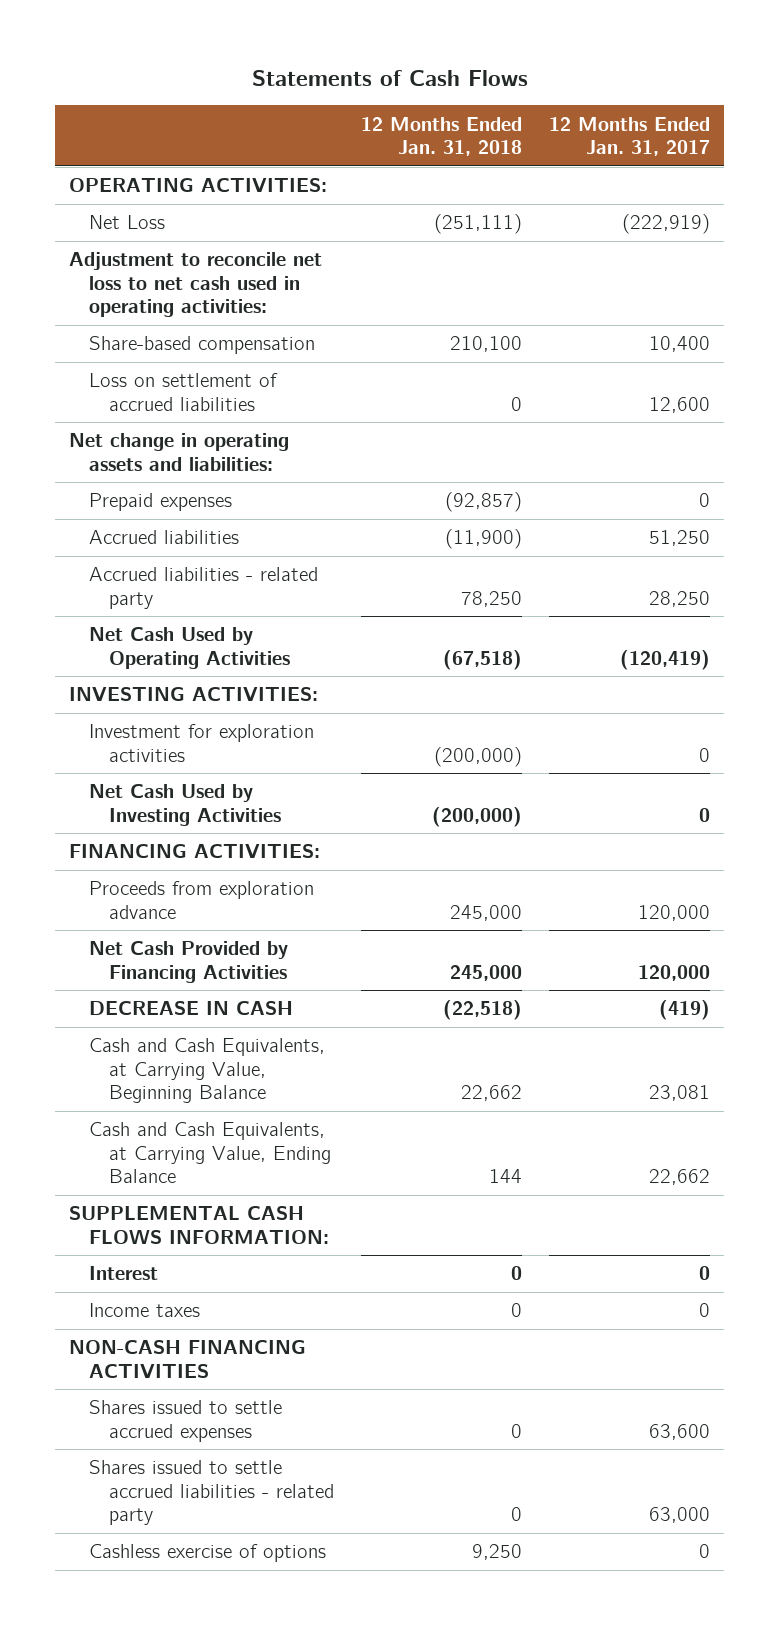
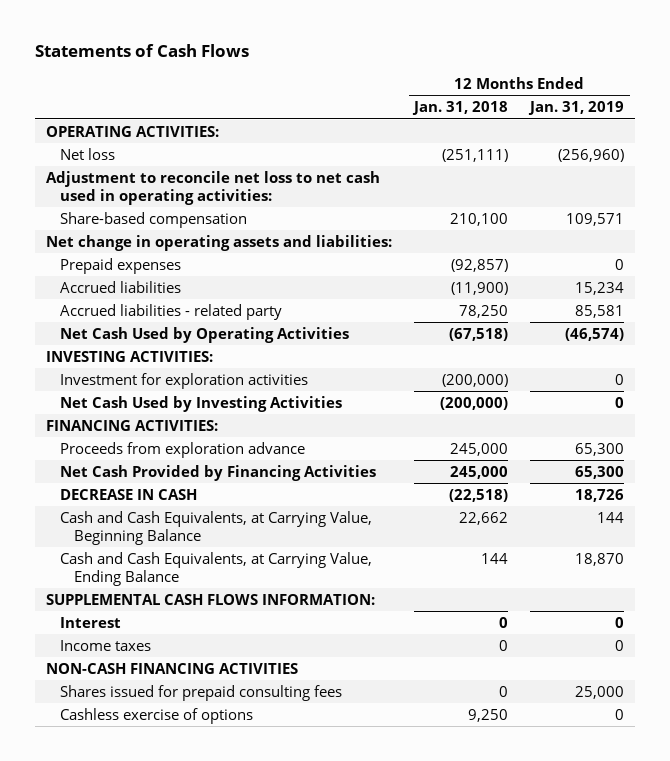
[549,116,711,156] 12 Months Ended Jan. 31, 2017 -> none
none -> [528,101,625,116] Jan. 31, 2019
[88,215,165,230] Net Loss -> [60,147,116,160] Net loss
[88,373,278,411] Loss on settlement of accrued liabilities -> none
[88,1400,282,1442] Shares issued to settle accrued expenses -> none
[88,1460,334,1525] Shares issued to settle accrued liabilities - related party -> [60,684,343,701] Shares issued for prepaid consulting fees

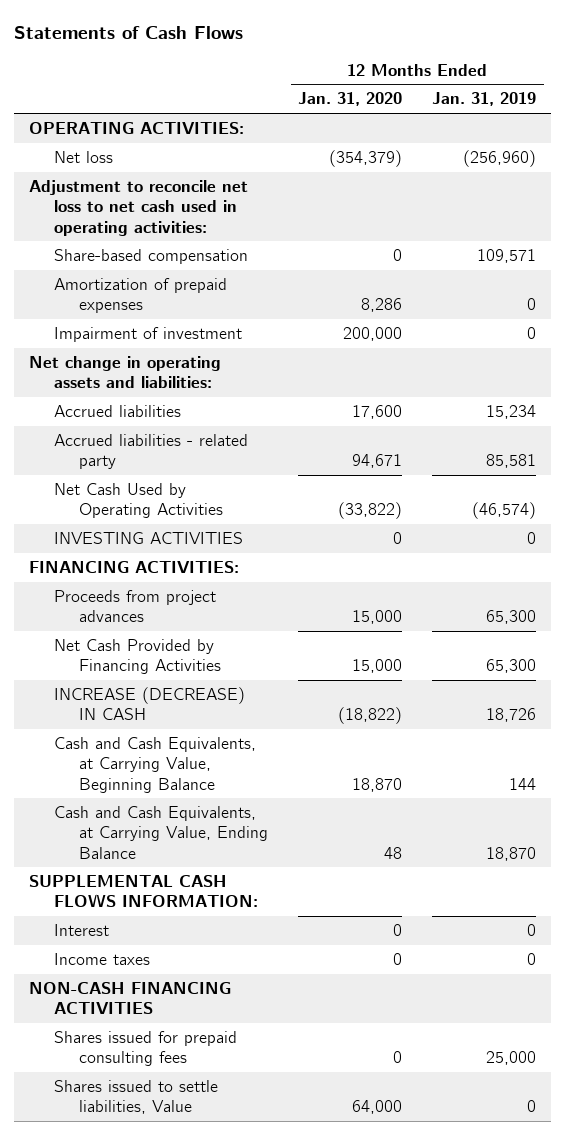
[412,101,509,116] Jan. 31, 2018 -> none
none -> [298,92,403,107] Jan. 31, 2020
none -> [53,277,227,314] Amortization of prepaid expenses
none -> [53,326,242,342] Impairment of investment
[60,257,182,274] Prepaid expenses -> none
[46,350,214,362] INVESTING ACTIVITIES: -> none
[60,372,309,389] Investment for exploration activities -> none
[60,395,343,412] Net Cash Used by Investing Activities -> [53,531,243,544] INVESTING ACTIVITIES
[60,441,306,458] Proceeds from exploration advance -> [53,589,216,623] Proceeds from project advances
[60,488,198,500] DECREASE IN CASH -> [53,686,245,721] INCREASE (DECREASE) IN CASH
[60,707,254,724] Cashless exercise of options -> none
none -> [53,1079,218,1115] Shares issued to settle liabilities, Value

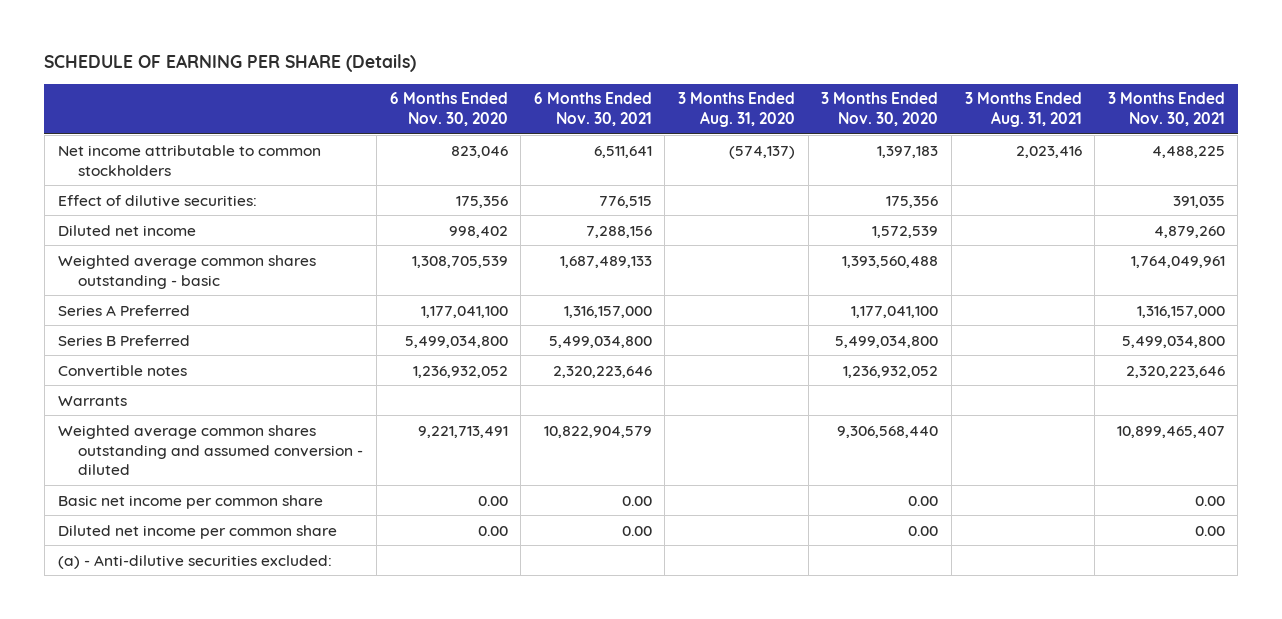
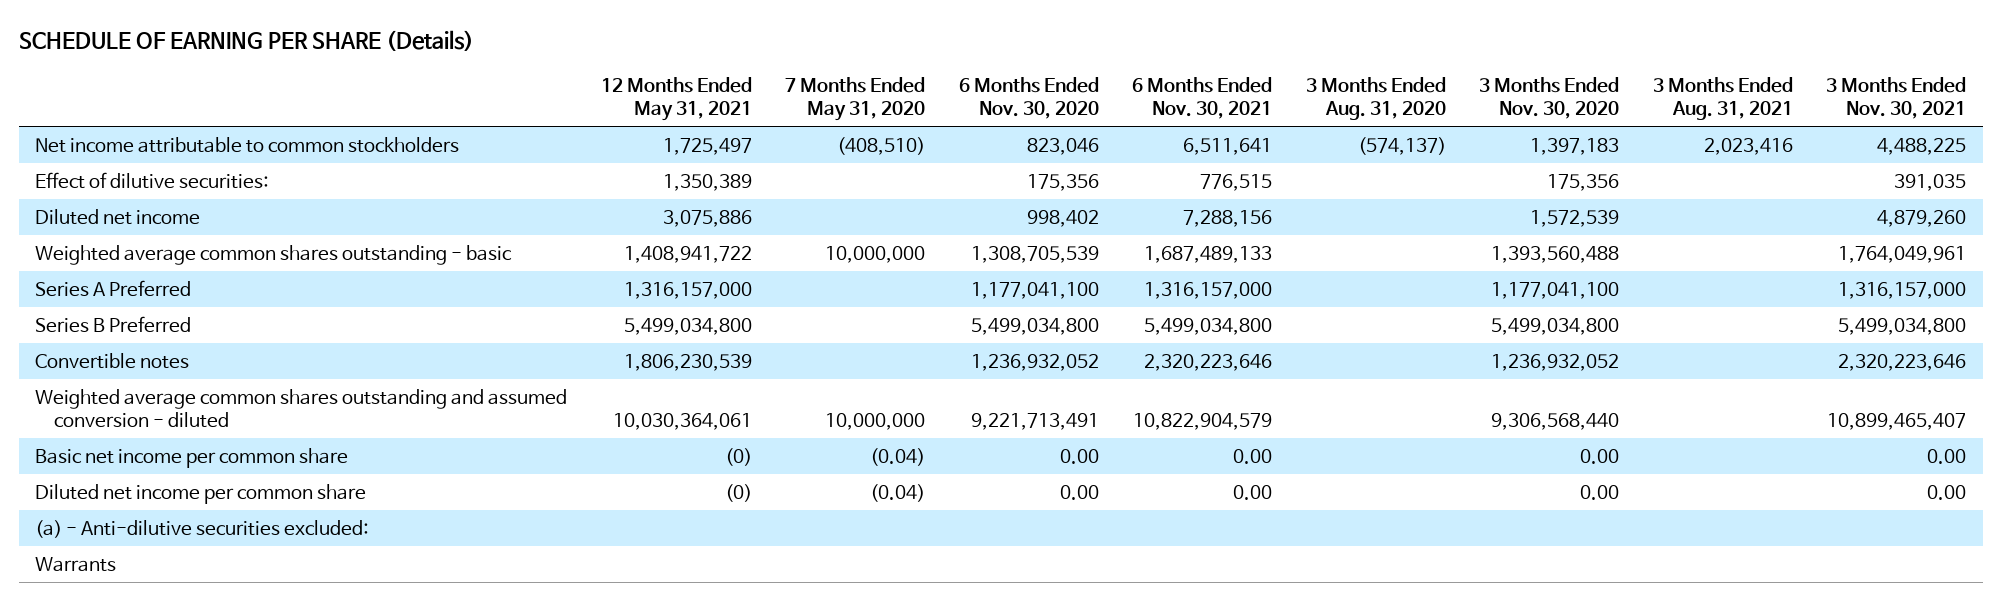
none -> [600,77,752,121] 12 Months Ended May 31, 2021
none -> [785,77,926,121] 7 Months Ended May 31, 2020
[57,395,127,406] Warrants -> [35,557,117,573] Warrants

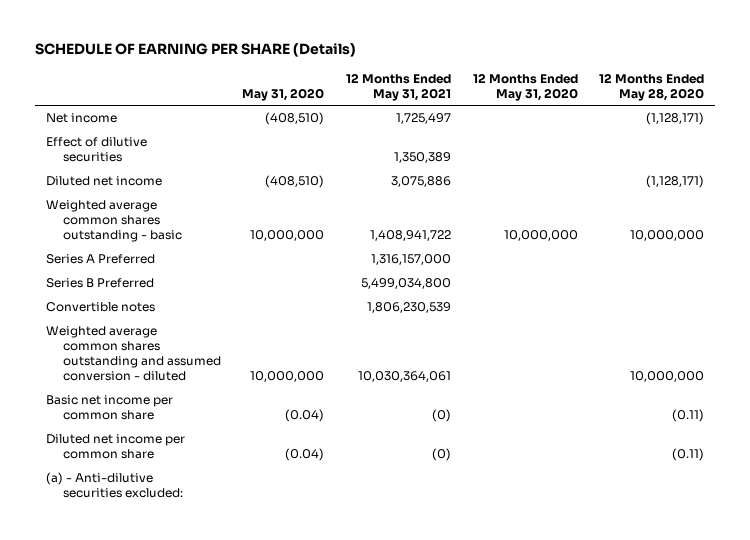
[785,77,926,121] 7 Months Ended May 31, 2020 -> none
[958,77,1099,119] 6 Months Ended Nov. 30, 2020 -> none
[1132,77,1273,119] 6 Months Ended Nov. 30, 2021 -> none
[1305,77,1446,120] 3 Months Ended Aug. 31, 2020 -> none
[1479,77,1620,119] 3 Months Ended Nov. 30, 2020 -> none
[1652,77,1793,120] 3 Months Ended Aug. 31, 2021 -> none
[1826,77,1967,119] 3 Months Ended Nov. 30, 2021 -> none
none -> [242,87,325,101] May 31, 2020
none -> [472,72,578,101] 12 Months Ended May 31, 2020
none -> [599,72,705,101] 12 Months Ended May 28, 2020
[35,137,460,154] Net income attributable to common stockholders -> [46,113,118,124] Net income
[35,172,270,190] Effect of dilutive securities: -> [46,137,148,163] Effect of dilutive securities
[35,557,117,573] Warrants -> none

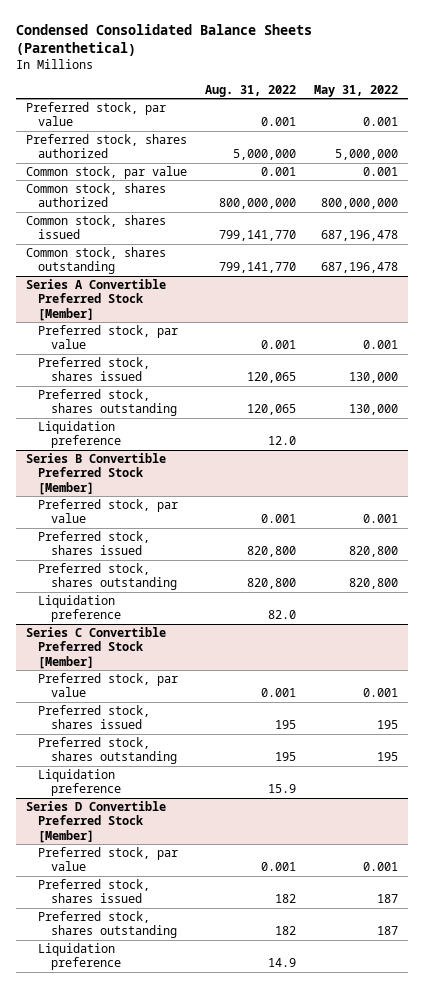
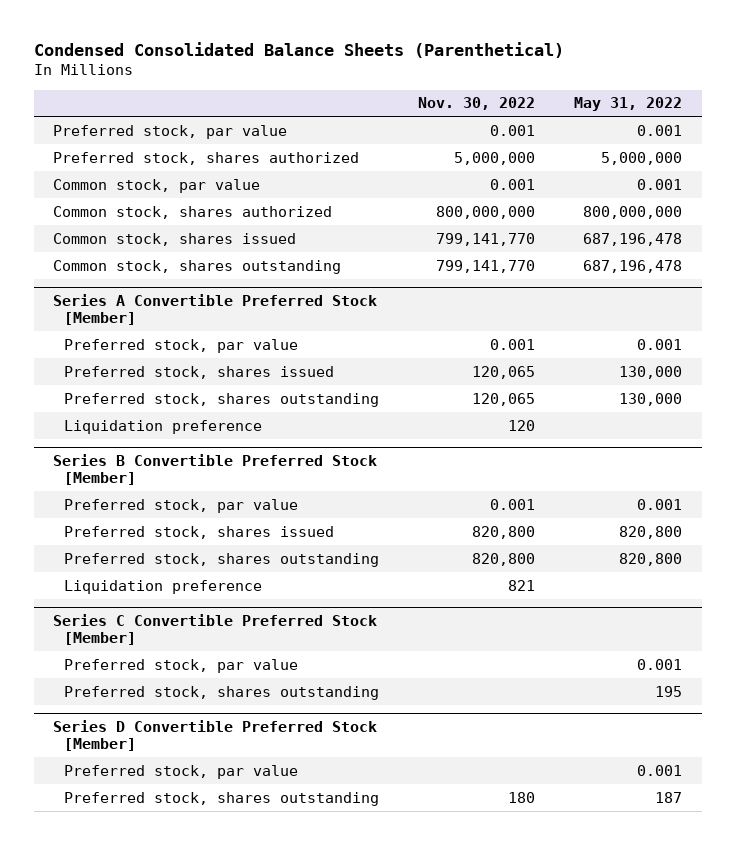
[204,84,296,97] Aug. 31, 2022 -> none
none -> [418,97,536,111] Nov. 30, 2022
[38,704,151,730] Preferred stock, shares issued -> none
[38,768,121,797] Liquidation preference -> none
[38,878,151,904] Preferred stock, shares issued -> none
[38,942,121,971] Liquidation preference -> none

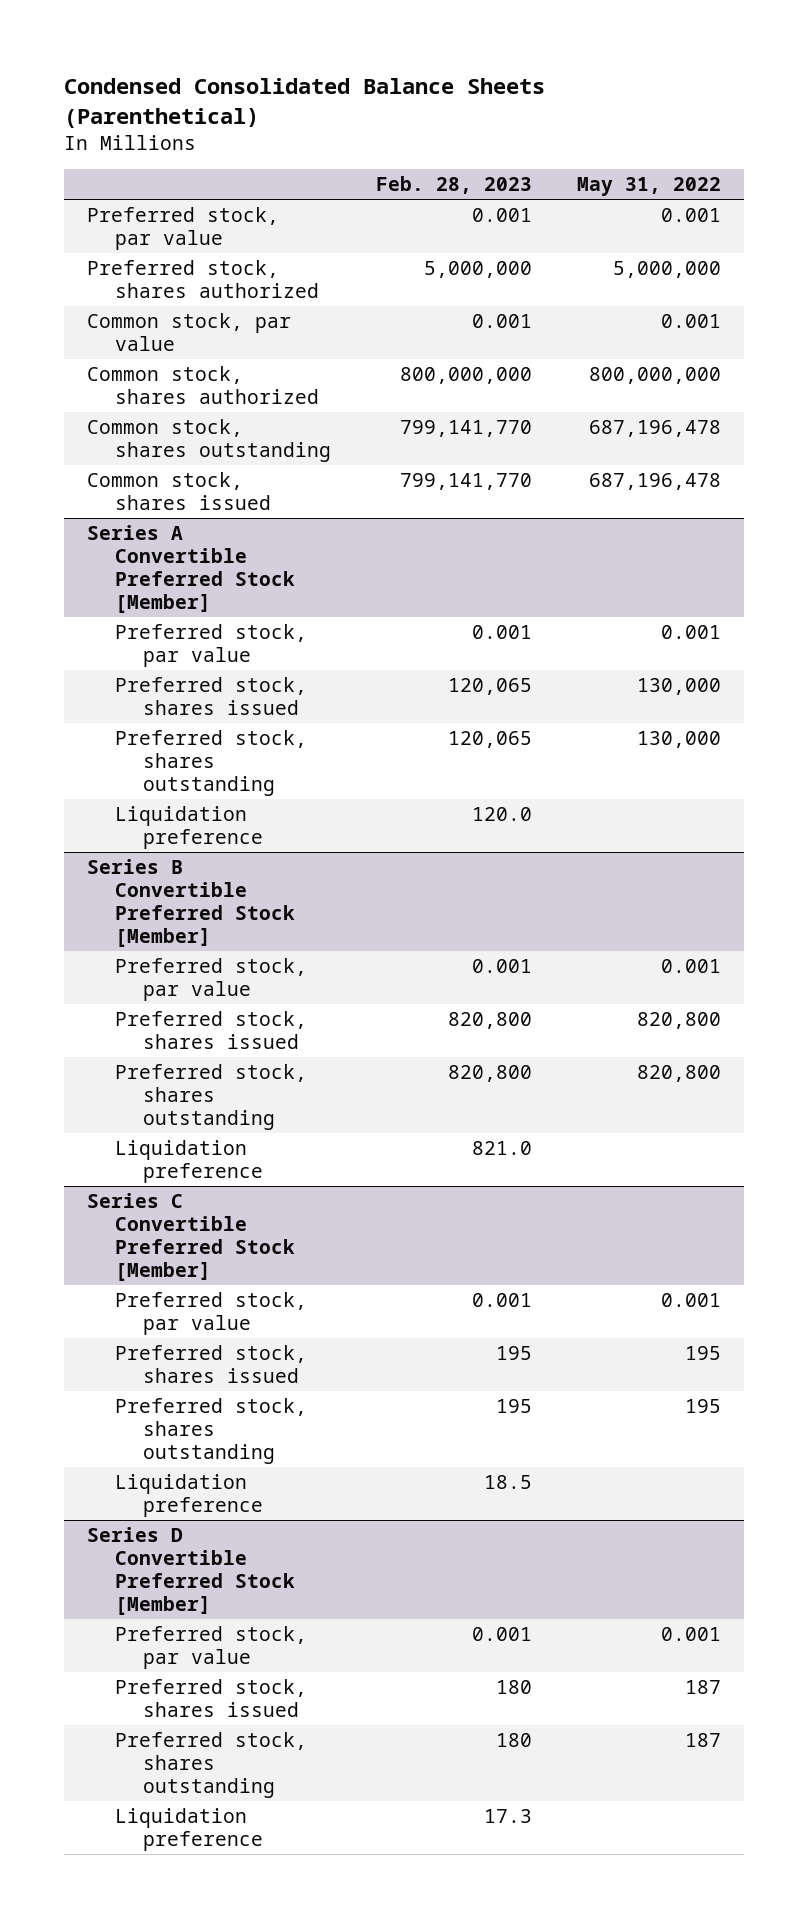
[418,97,536,111] Nov. 30, 2022 -> none
none -> [375,176,532,195] Feb. 28, 2023
[53,232,297,246] Common stock, shares issued -> [86,471,271,510] Common stock, shares issued
none -> [114,1344,307,1383] Preferred stock, shares issued
none -> [114,1473,264,1517] Liquidation preference
none -> [114,1678,307,1717] Preferred stock, shares issued
none -> [114,1807,264,1851] Liquidation preference

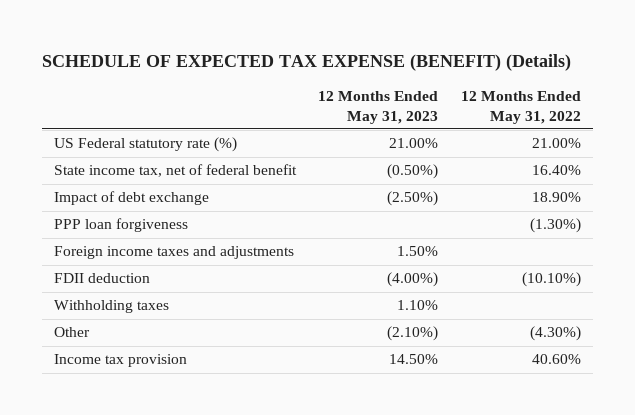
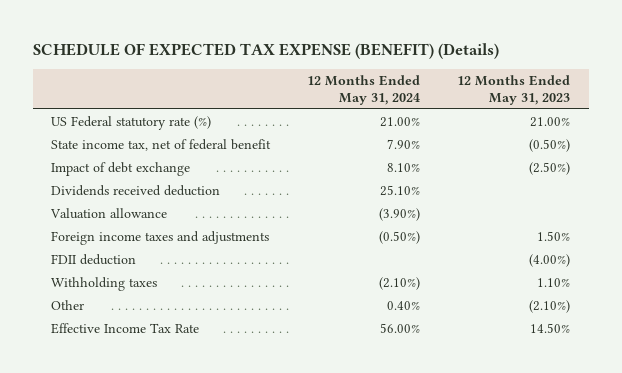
[461,90,582,124] 12 Months Ended May 31, 2022 -> none
none -> [307,75,421,105] 12 Months Ended May 31, 2024
[53,218,188,233] PPP loan forgiveness -> none
none -> [51,185,221,197] Dividends received deduction
none -> [50,208,168,220] Valuation allowance
[53,354,187,368] Income tax provision -> [51,323,200,335] Effective Income Tax Rate

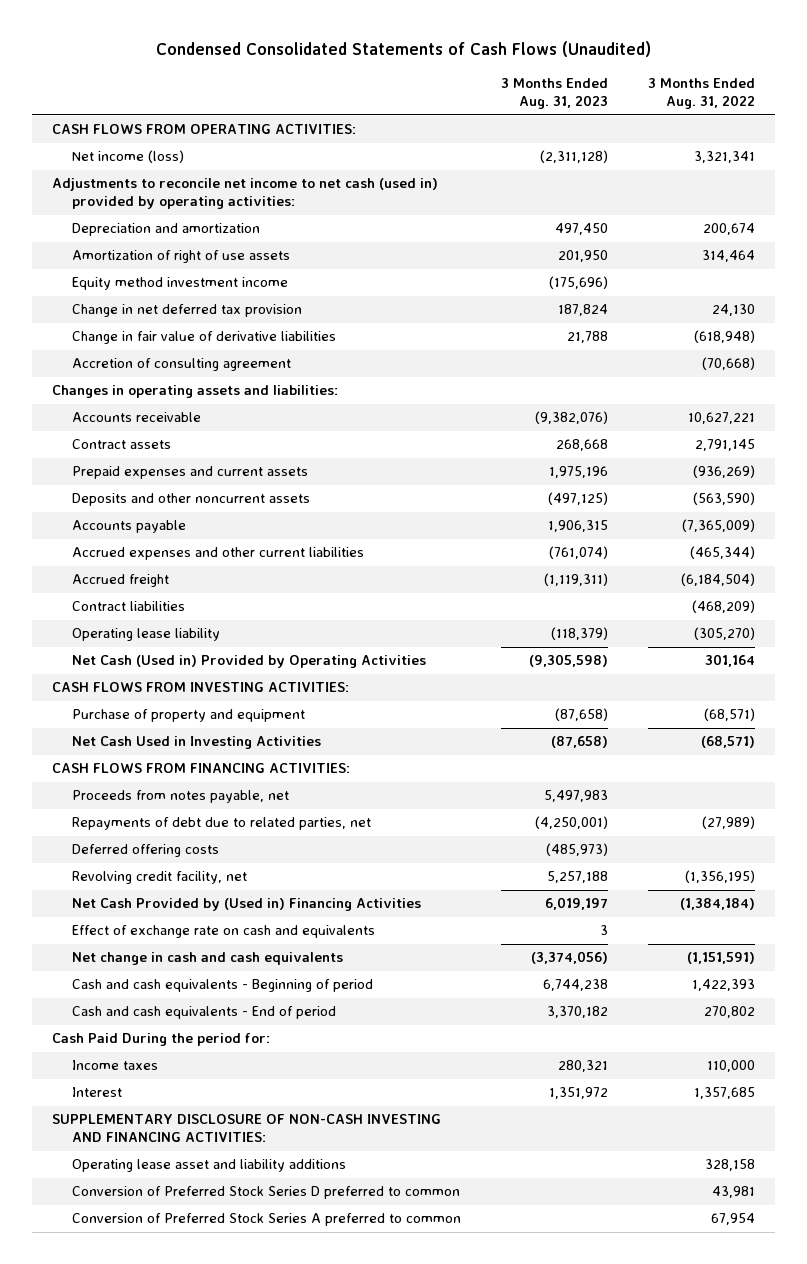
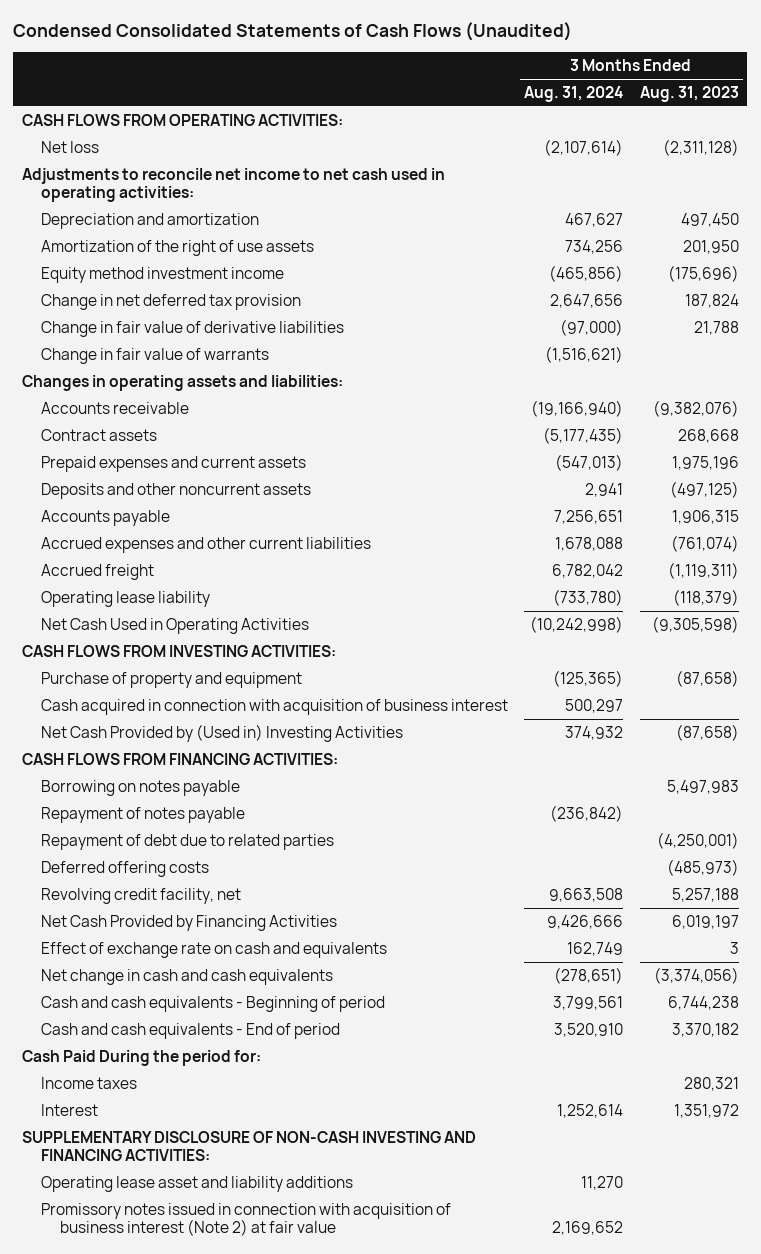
[647,78,755,110] 3 Months Ended Aug. 31, 2022 -> none
none -> [524,85,624,102] Aug. 31, 2024
[71,150,184,164] Net income (loss) -> [40,140,99,153] Net loss
[52,178,439,210] Adjustments to reconcile net income to net cash (used in) provided by operating activities: -> [21,167,445,202] Adjustments to reconcile net income to net cash used in operating activities:
[71,250,290,264] Amortization of right of use assets -> [40,239,314,256] Amortization of the right of use assets
[71,358,291,372] Accretion of consulting agreement -> none
none -> [40,347,269,364] Change in fair value of warrants
[71,601,185,612] Contract liabilities -> none
[71,655,426,669] Net Cash (Used in) Provided by Operating Activities -> [40,617,309,634] Net Cash Used in Operating Activities
none -> [40,698,508,715] Cash acquired in connection with acquisition of business interest
[71,736,321,750] Net Cash Used in Investing Activities -> [40,723,403,742] Net Cash Provided by (Used in) Investing Activities
[71,790,289,804] Proceeds from notes payable, net -> [40,779,240,796] Borrowing on notes payable
none -> [40,806,245,823] Repayment of notes payable
[71,817,371,831] Repayments of debt due to related parties, net -> [40,833,334,850] Repayment of debt due to related parties
[71,898,421,912] Net Cash Provided by (Used in) Financing Activities -> [40,914,337,931] Net Cash Provided by Financing Activities
[71,1186,460,1200] Conversion of Preferred Stock Series D preferred to common -> none
[71,1213,461,1227] Conversion of Preferred Stock Series A preferred to common -> none
none -> [40,1202,451,1236] Promissory notes issued in connection with acquisition of business interest (Note 2) at fair value

